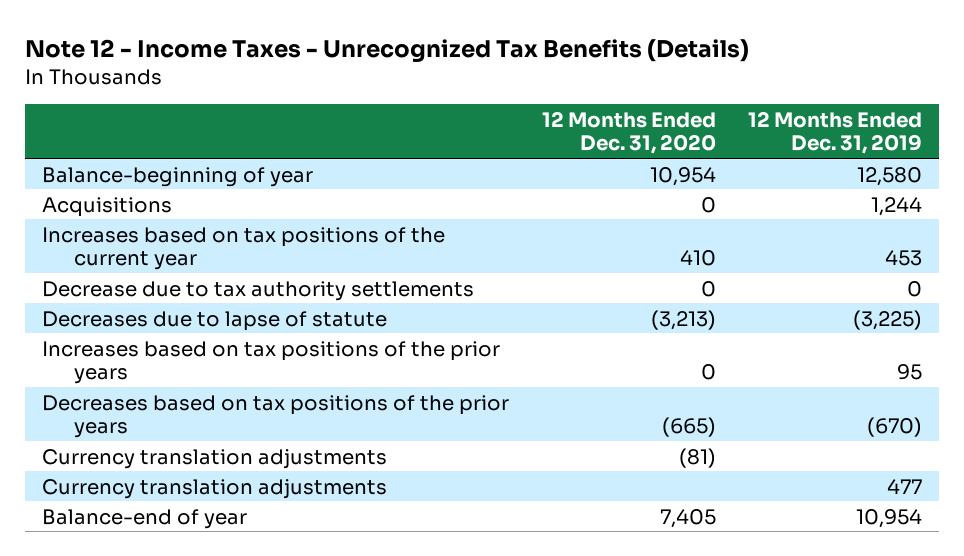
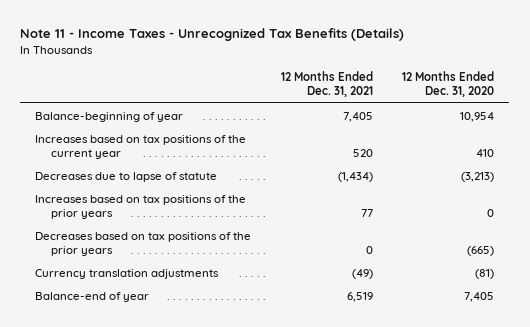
[25,38,750,63] Note 12 - Income Taxes - Unrecognized Tax Benefits (Details) -> [20,28,405,42] Note 11 - Income Taxes - Unrecognized Tax Benefits (Details)
[748,110,923,155] 12 Months Ended Dec. 31, 2019 -> none
none -> [280,70,373,98] 12 Months Ended Dec. 31, 2021
[41,196,172,217] Acquisitions -> none
[41,280,474,301] Decrease due to tax authority settlements -> none
[41,478,387,499] Currency translation adjustments -> none

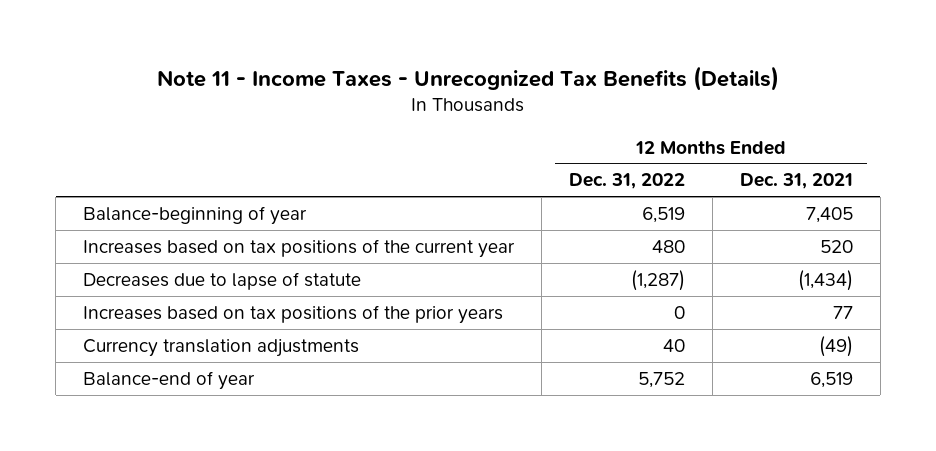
[402,70,495,98] 12 Months Ended Dec. 31, 2020 -> none
none -> [569,173,686,190] Dec. 31, 2022
[35,231,252,257] Decreases based on tax positions of the prior years -> none

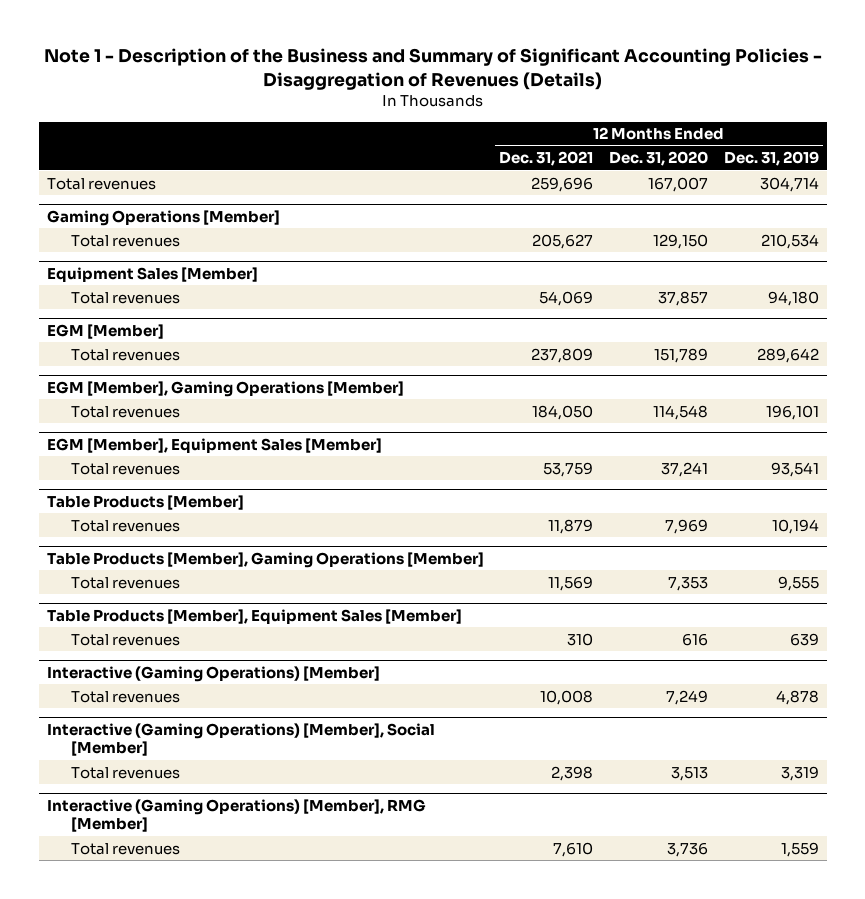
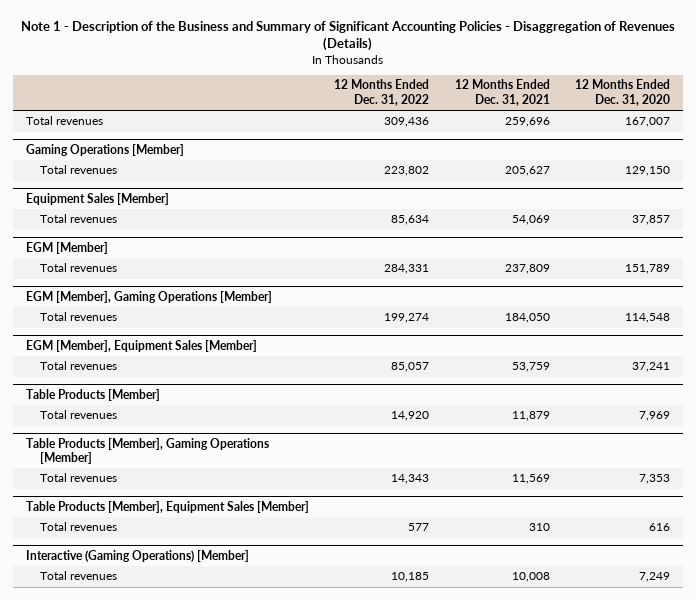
[723,151,819,167] Dec. 31, 2019 -> none
none -> [334,79,430,106] 12 Months Ended Dec. 31, 2022
[46,722,435,757] Interactive (Gaming Operations) [Member], Social [Member] -> none
[70,766,180,779] Total revenues -> none
[46,798,426,833] Interactive (Gaming Operations) [Member], RMG [Member] -> none
[70,842,180,855] Total revenues -> none

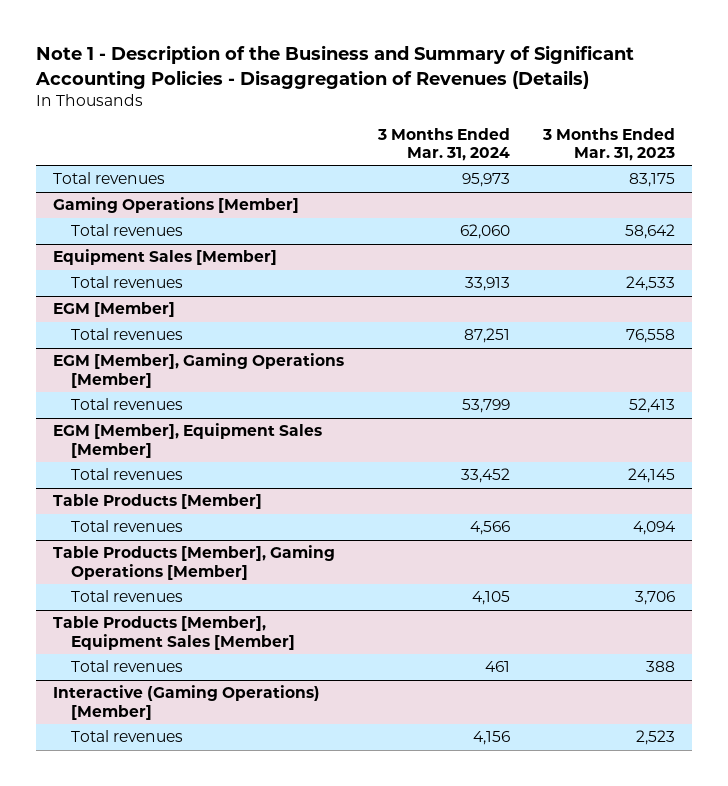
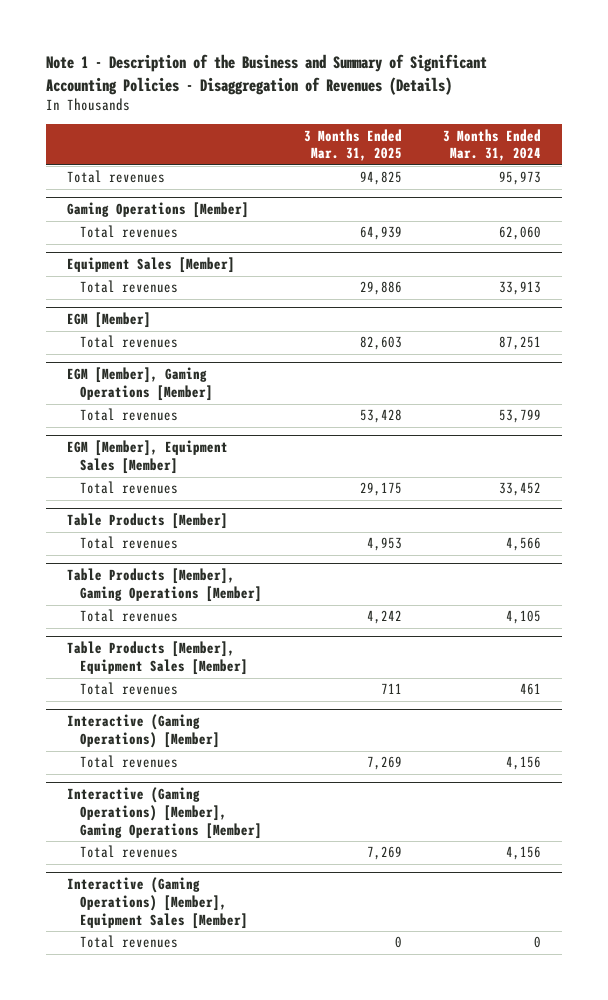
[542,127,676,161] 3 Months Ended Mar. 31, 2023 -> none
none -> [303,128,402,162] 3 Months Ended Mar. 31, 2025
none -> [66,787,263,840] Interactive (Gaming Operations) [Member], Gaming Operations [Member]
none -> [80,845,179,859] Total revenues
none -> [66,877,249,930] Interactive (Gaming Operations) [Member], Equipment Sales [Member]
none -> [80,935,179,949] Total revenues

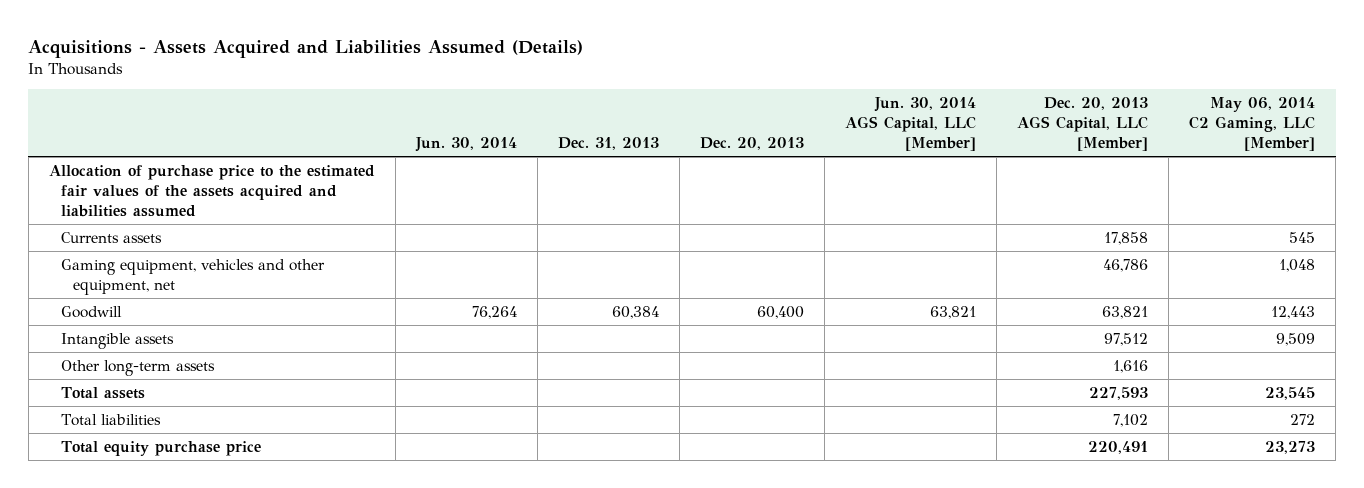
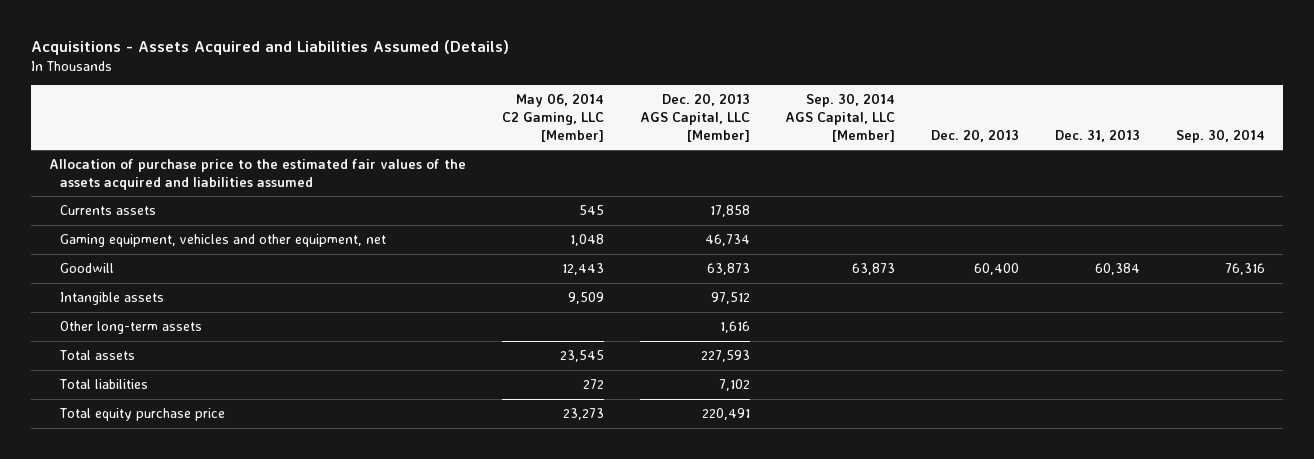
[415,137,518,153] Jun. 30, 2014 -> none
[845,96,977,152] Jun. 30, 2014 AGS Capital, LLC [Member] -> none
none -> [785,93,896,142] Sep. 30, 2014 AGS Capital, LLC [Member]
none -> [1176,128,1266,143] Sep. 30, 2014
[1103,258,1149,272] 46,786 -> [704,234,750,247] 46,734
[1102,305,1149,319] 63,821 -> [706,263,750,276] 63,873

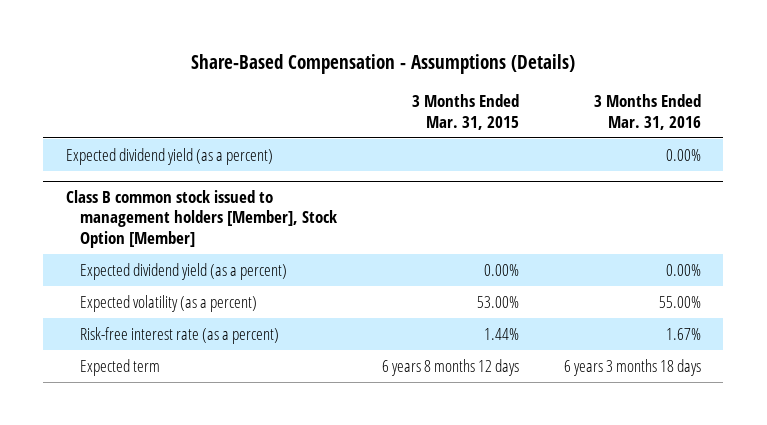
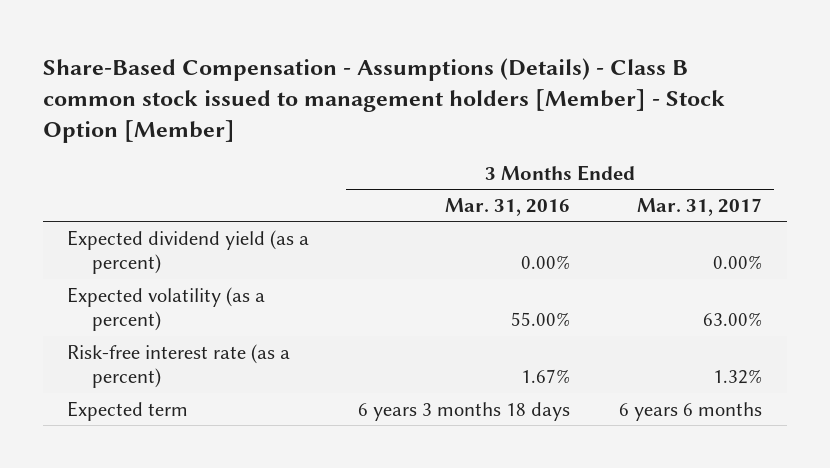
[191,53,576,74] Share-Based Compensation - Assumptions (Details) -> [43,57,726,144] Share-Based Compensation - Assumptions (Details) - Class B common stock issued to management holders [Member] - Stock Option [Member]
[411,94,519,130] 3 Months Ended Mar. 31, 2015 -> none
none -> [637,198,763,217] Mar. 31, 2017
[65,189,337,248] Class B common stock issued to management holders [Member], Stock Option [Member] -> none
[79,262,287,280] Expected dividend yield (as a percent) -> none

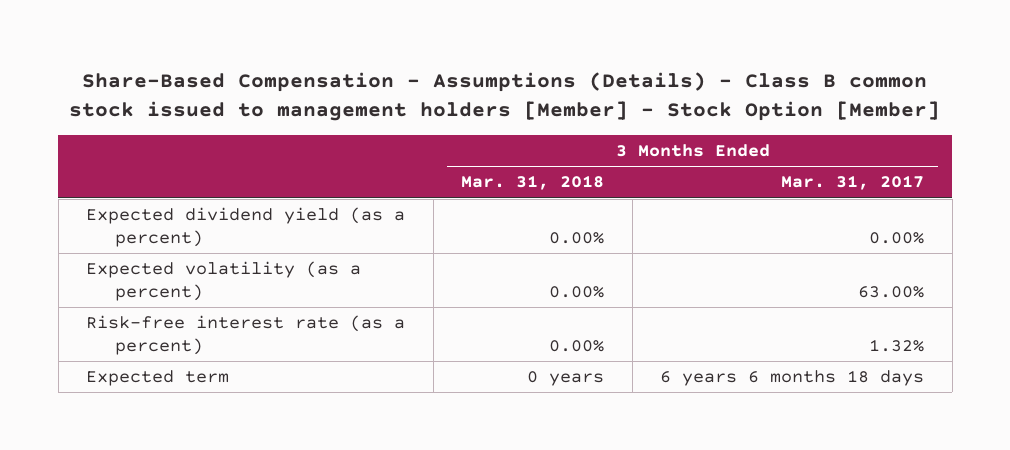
[445,198,571,217] Mar. 31, 2016 -> none
none -> [461,175,605,191] Mar. 31, 2018
[619,401,763,421] 6 years 6 months -> [660,370,925,387] 6 years 6 months 18 days

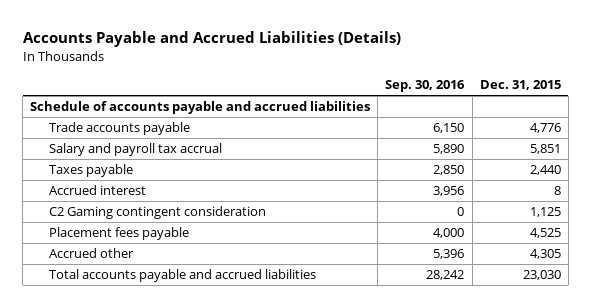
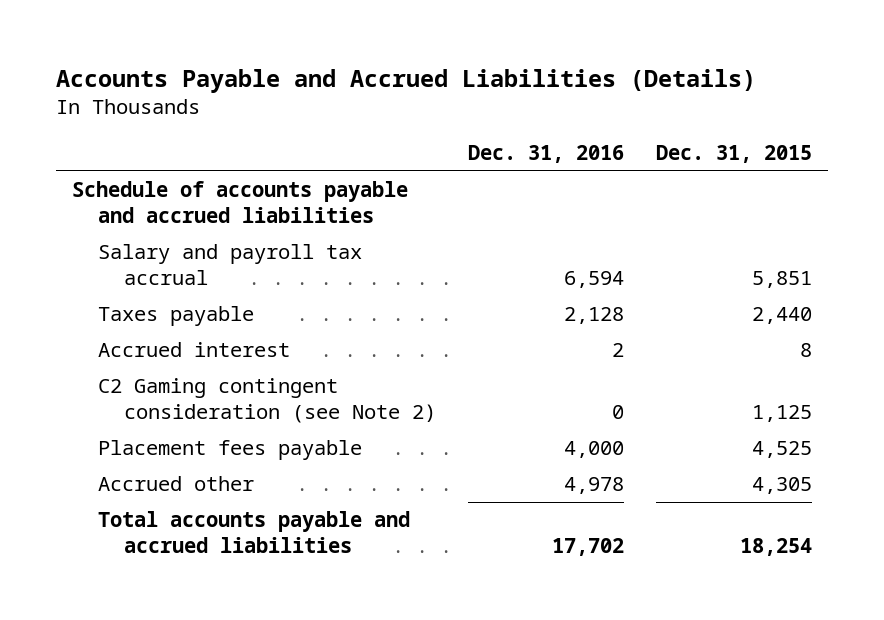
[385,80,466,93] Sep. 30, 2016 -> none
none -> [468,145,625,164] Dec. 31, 2016
[48,122,190,136] Trade accounts payable -> none
[48,206,266,220] C2 Gaming contingent consideration -> [97,378,437,424] C2 Gaming contingent consideration (see Note 2)
[522,270,561,281] 23,030 -> [740,538,813,557] 18,254

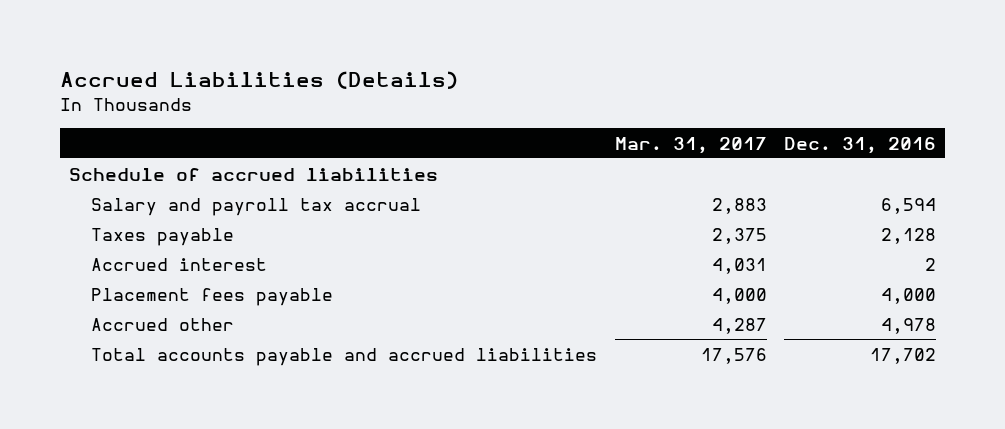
[55,69,756,94] Accounts Payable and Accrued Liabilities (Details) -> [60,71,459,90] Accrued Liabilities (Details)
[656,145,813,164] Dec. 31, 2015 -> none
none -> [614,136,767,154] Mar. 31, 2017
[71,181,408,224] Schedule of accounts payable and accrued liabilities -> [69,167,439,181] Schedule of accrued liabilities
[97,378,437,424] C2 Gaming contingent consideration (see Note 2) -> none

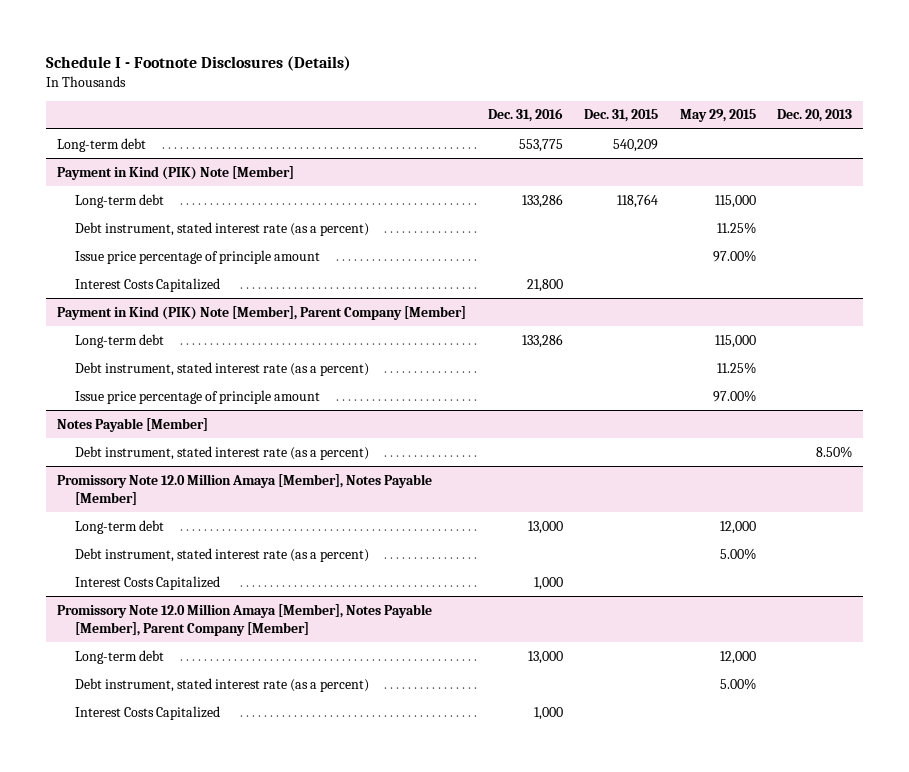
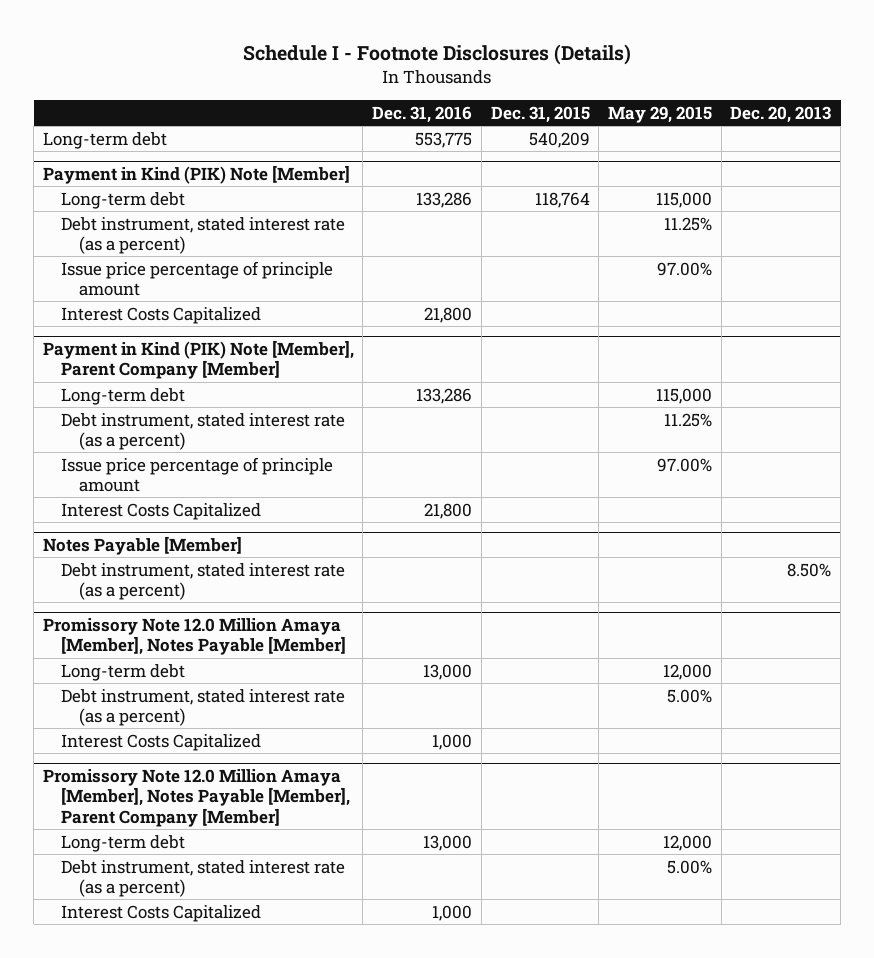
none -> [60,502,261,520] Interest Costs Capitalized

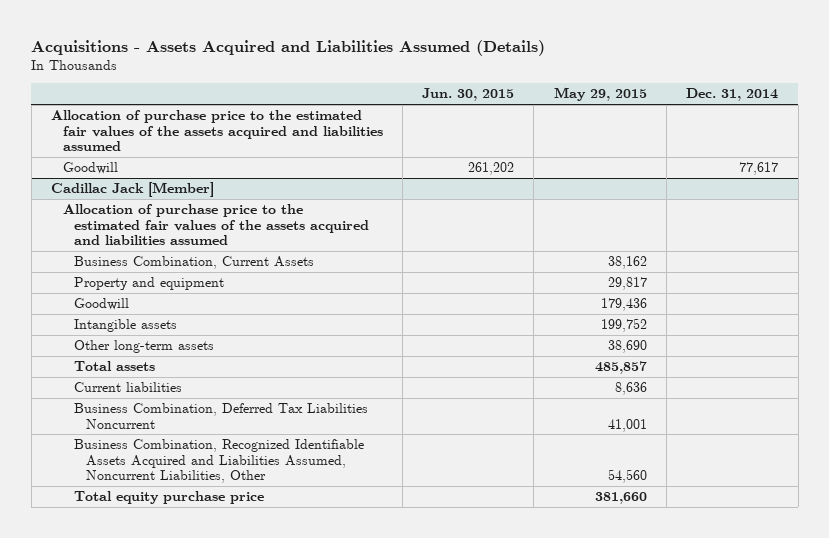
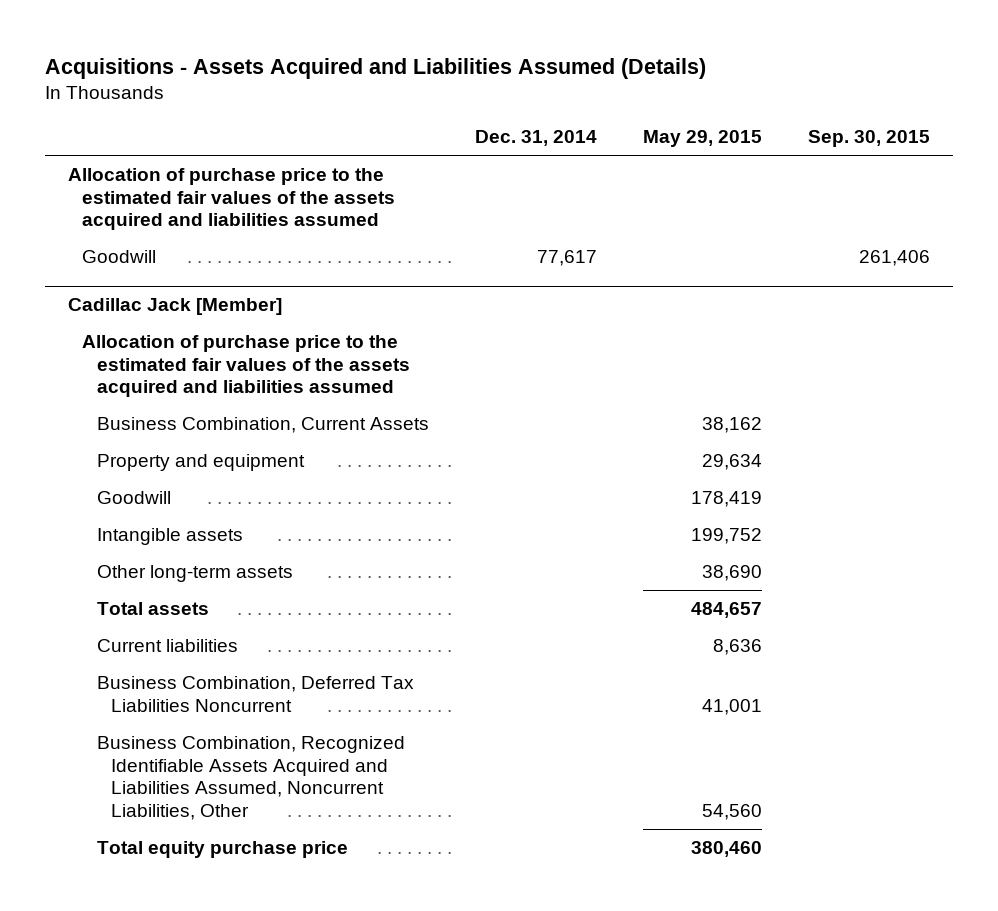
[422,88,515,102] Jun. 30, 2015 -> none
none -> [808,130,931,148] Sep. 30, 2015
[607,276,647,290] 29,817 -> [702,453,763,470] 29,634
[600,297,647,311] 179,436 -> [691,490,763,507] 178,419
[594,360,647,374] 485,857 -> [691,601,763,618] 484,657
[594,491,647,504] 381,660 -> [691,840,763,857] 380,460

